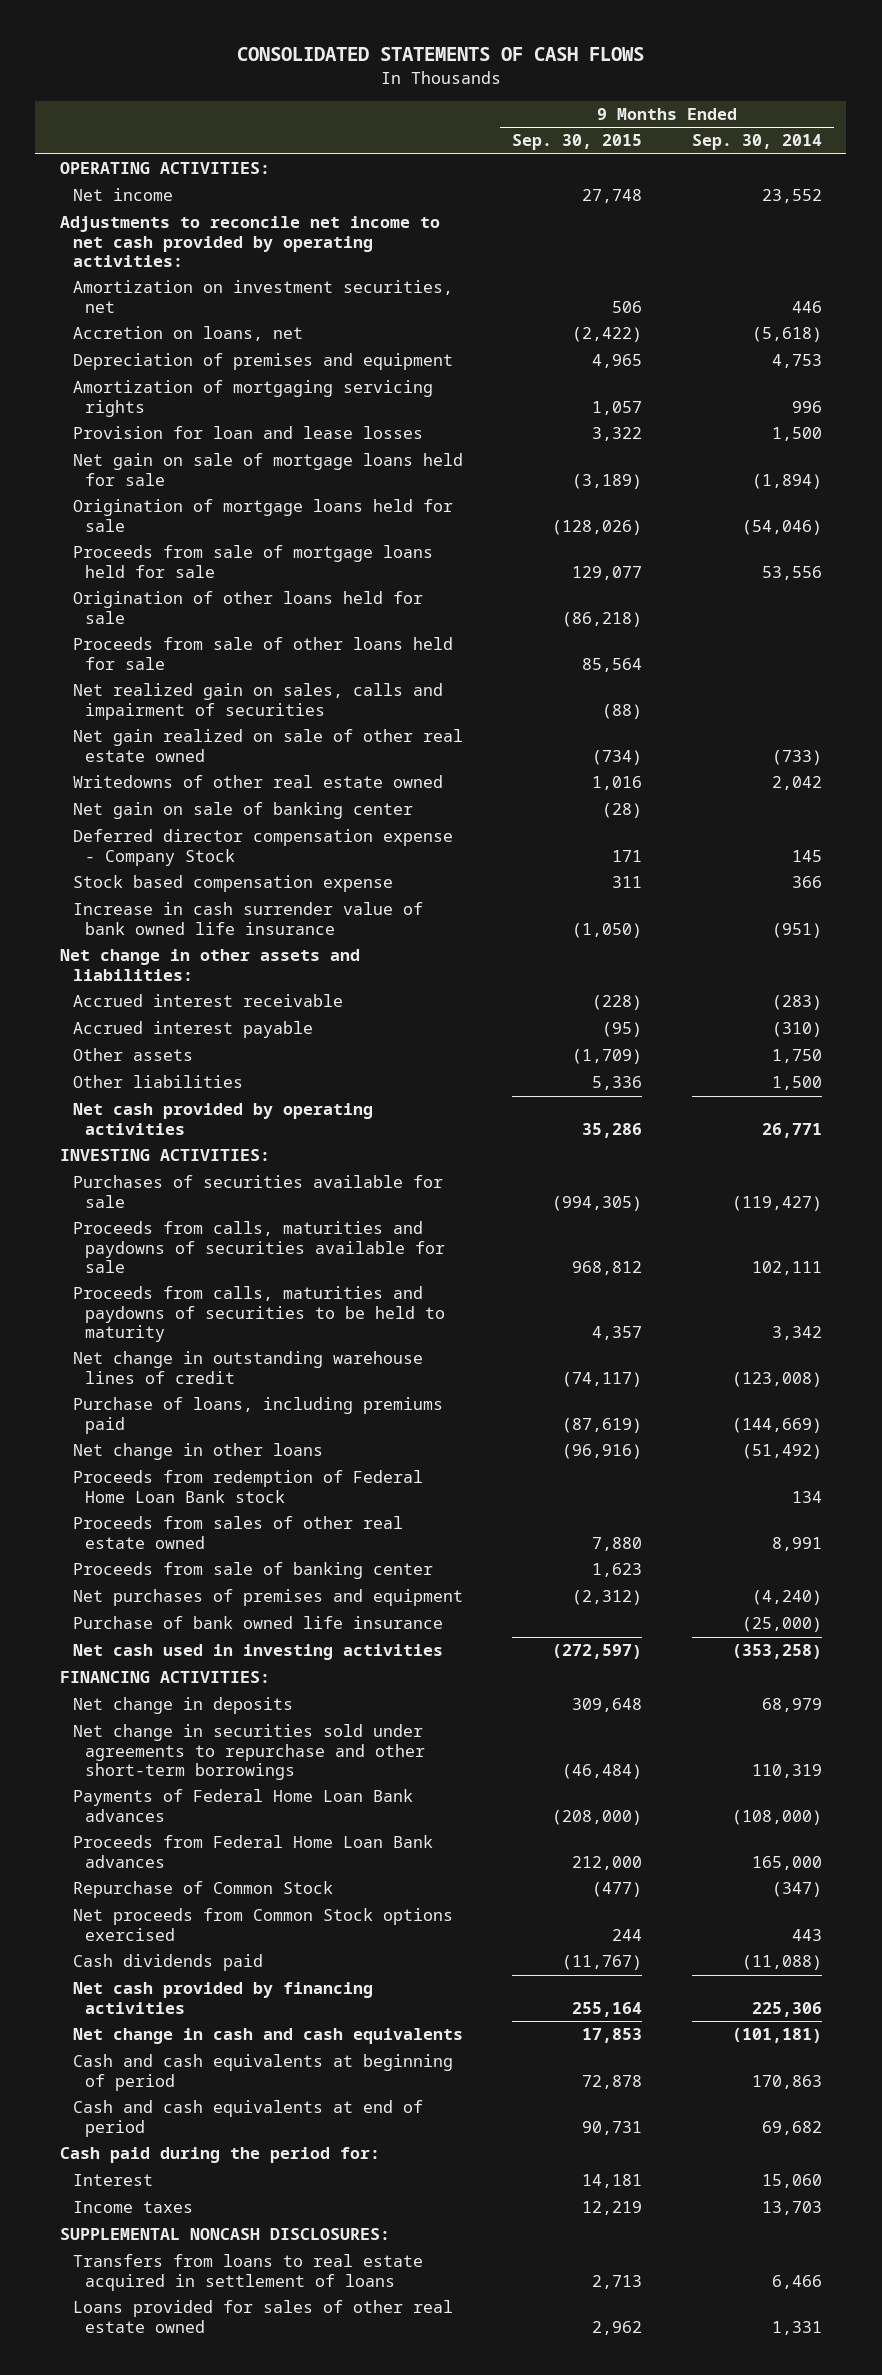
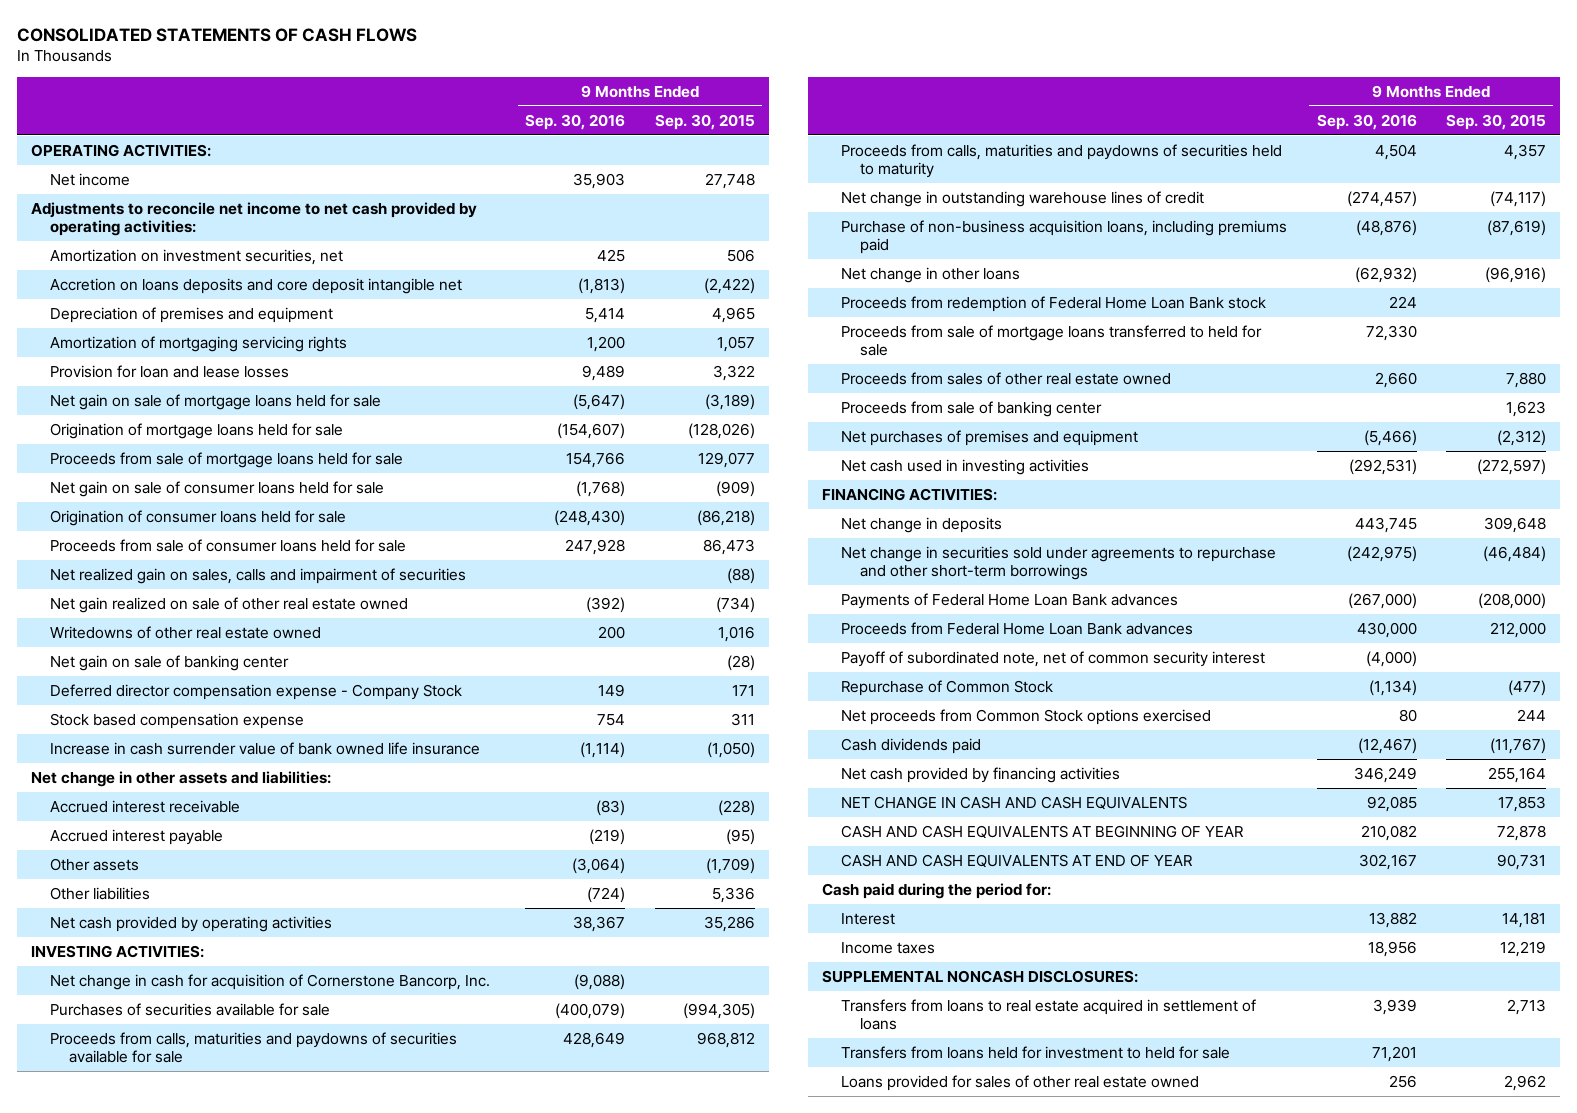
[691,134,822,151] Sep. 30, 2014 -> none
none -> [525,113,626,130] Sep. 30, 2016
[72,326,303,342] Accretion on loans, net -> [50,277,463,294] Accretion on loans deposits and core deposit intangible net
none -> [50,480,385,497] Net gain on sale of consumer loans held for sale
[72,591,423,624] Origination of other loans held for sale -> [50,509,347,526] Origination of consumer loans held for sale
[72,637,453,670] Proceeds from sale of other loans held for sale -> [50,538,407,552] Proceeds from sale of consumer loans held for sale
[582,657,643,672] 85,564 -> [702,538,755,555] 86,473
none -> [50,973,491,990] Net change in cash for acquisition of Cornerstone Bancorp, Inc.
[72,1286,446,1343] Proceeds from calls, maturities and paydowns of securities to be held to maturity -> [841,143,1283,179] Proceeds from calls, maturities and paydowns of securities held to maturity
[72,1397,443,1434] Purchase of loans, including premiums paid -> [841,219,1288,255] Purchase of non-business acquisition loans, including premiums paid
none -> [841,324,1263,357] Proceeds from sale of mortgage loans transferred to held for sale
[72,1616,443,1630] Purchase of bank owned life insurance -> none
none -> [841,650,1266,667] Payoff of subordinated note, net of common security interest
[72,2028,463,2045] Net change in cash and cash equivalents -> [841,795,1188,810] NET CHANGE IN CASH AND CASH EQUIVALENTS
[72,2054,453,2091] Cash and cash equivalents at beginning of period -> [841,824,1245,839] CASH AND CASH EQUIVALENTS AT BEGINNING OF YEAR
[72,2100,423,2137] Cash and cash equivalents at end of period -> [841,853,1194,868] CASH AND CASH EQUIVALENTS AT END OF YEAR
none -> [841,1045,1231,1059] Transfers from loans held for investment to held for sale

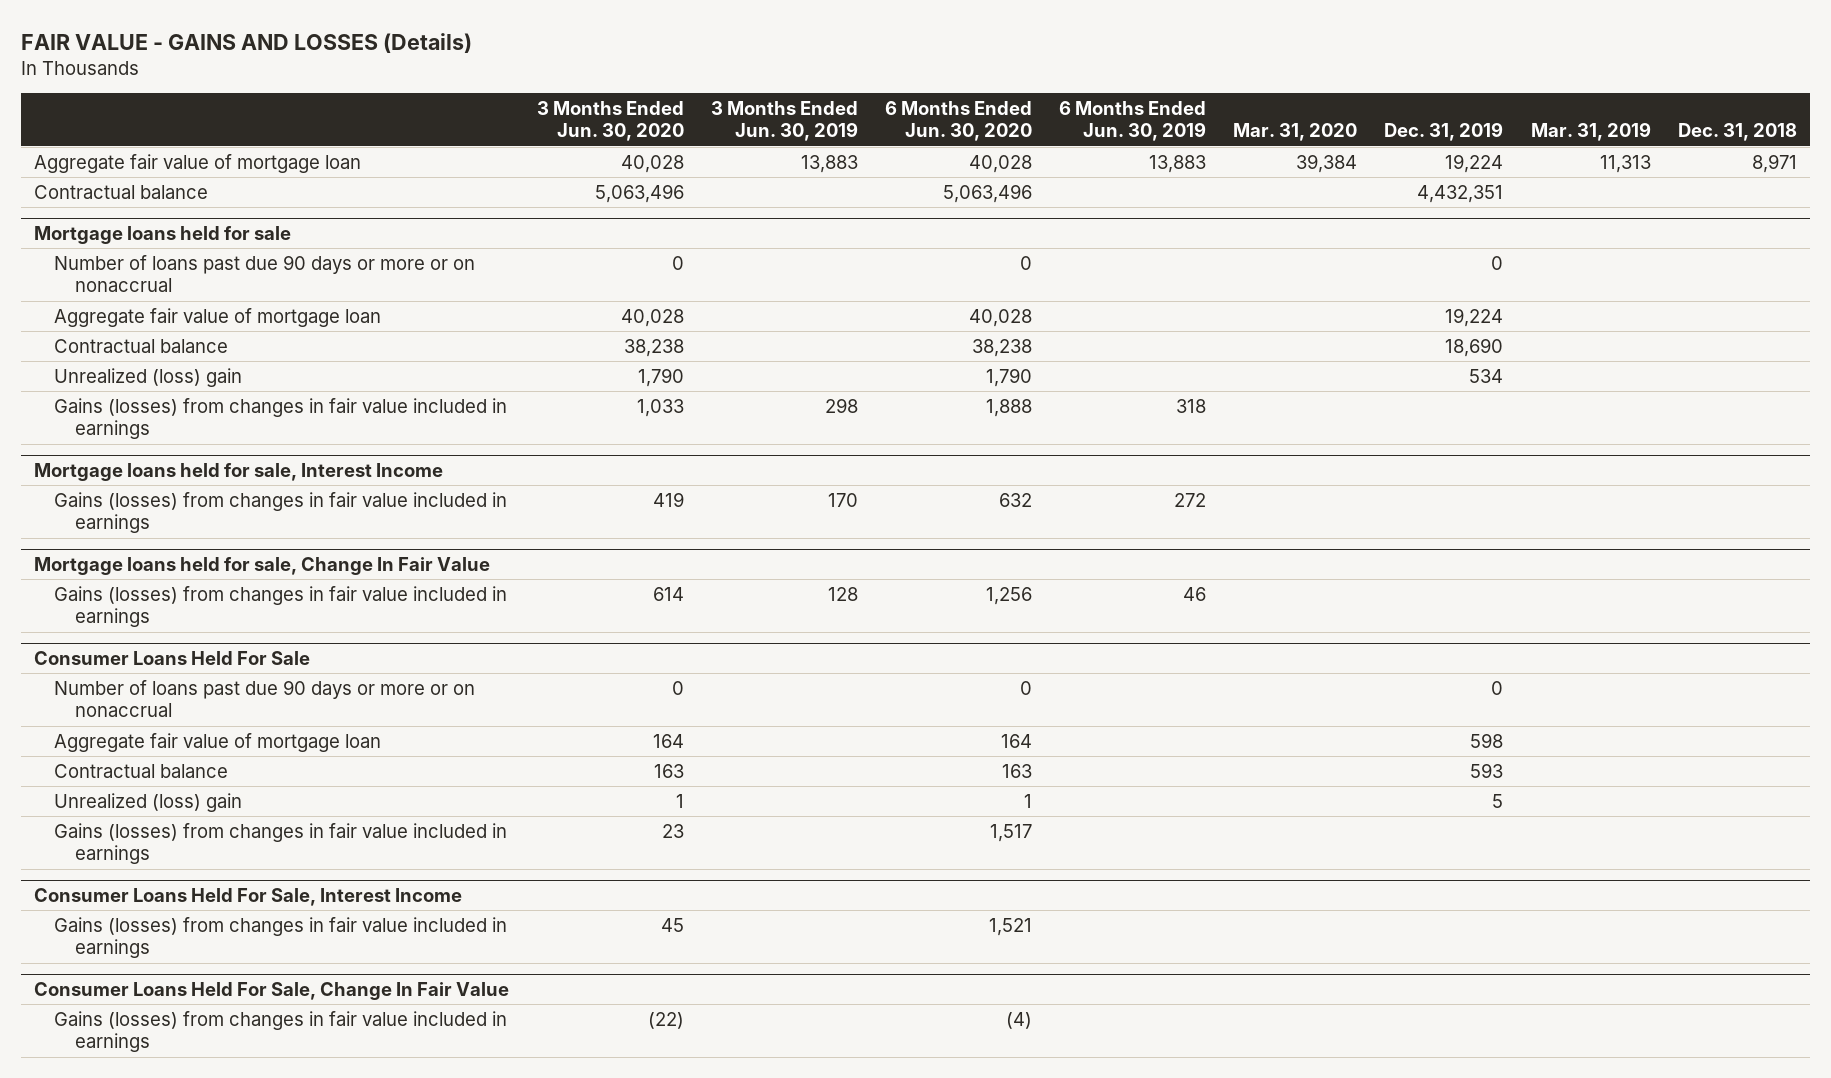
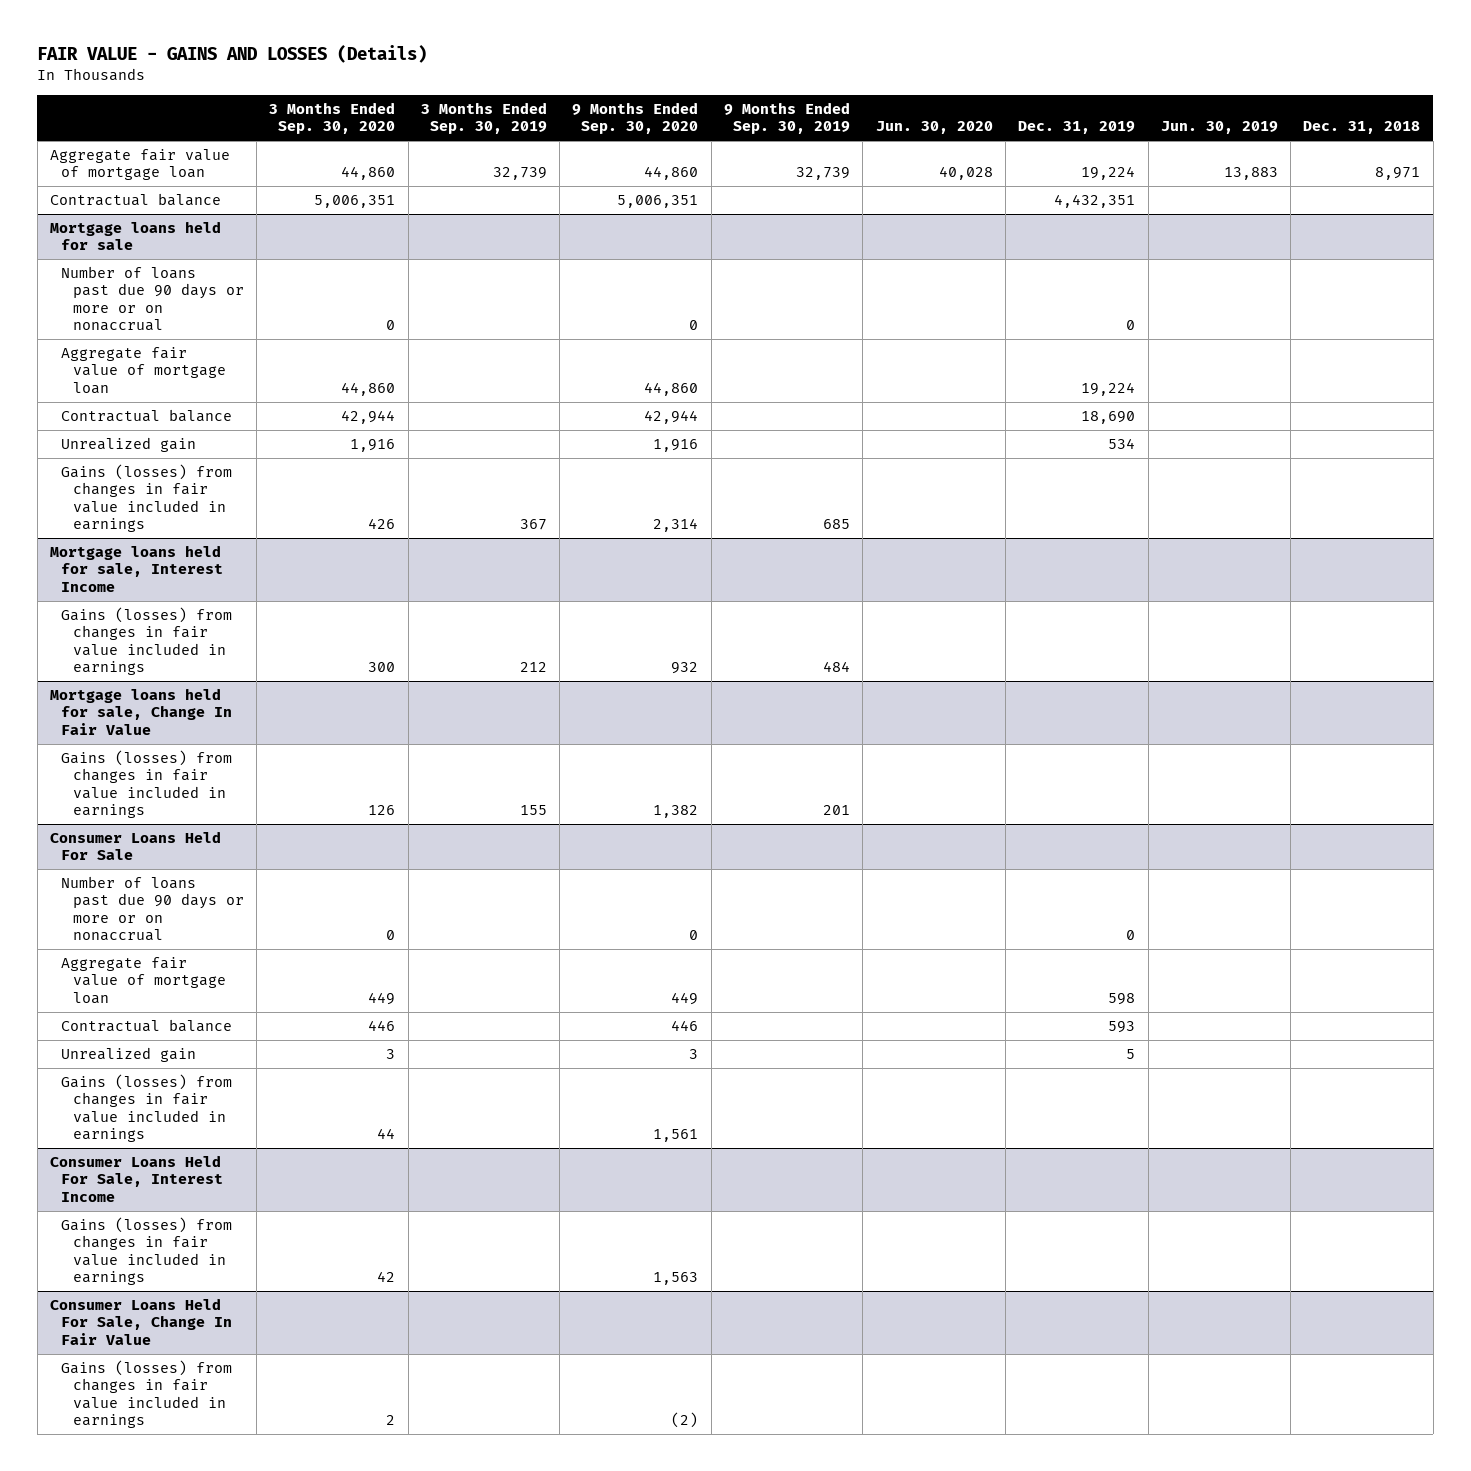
[536,101,684,142] 3 Months Ended Jun. 30, 2020 -> none
[710,101,858,142] 3 Months Ended Jun. 30, 2019 -> none
[884,101,1032,142] 6 Months Ended Jun. 30, 2020 -> none
[1059,101,1207,142] 6 Months Ended Jun. 30, 2019 -> none
[1233,123,1358,142] Mar. 31, 2020 -> none
[1530,122,1651,142] Mar. 31, 2019 -> none
none -> [269,101,396,135] 3 Months Ended Sep. 30, 2020
none -> [420,101,547,135] 3 Months Ended Sep. 30, 2019
none -> [572,101,699,135] 9 Months Ended Sep. 30, 2020
none -> [724,101,851,135] 9 Months Ended Sep. 30, 2019
none -> [875,121,993,135] Jun. 30, 2020
none -> [1160,121,1278,135] Jun. 30, 2019
[54,367,243,387] Unrealized (loss) gain -> [61,437,197,453] Unrealized gain
[54,792,243,812] Unrealized (loss) gain -> [61,1047,197,1063] Unrealized gain

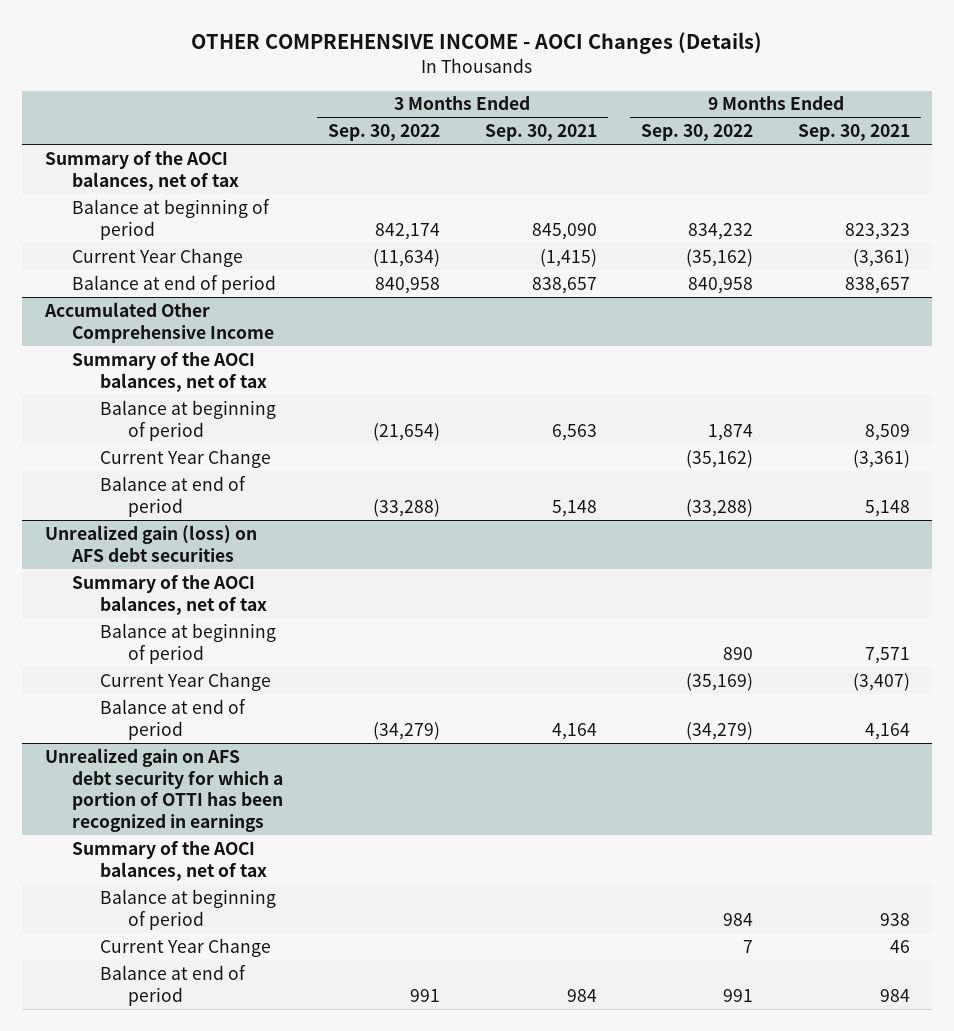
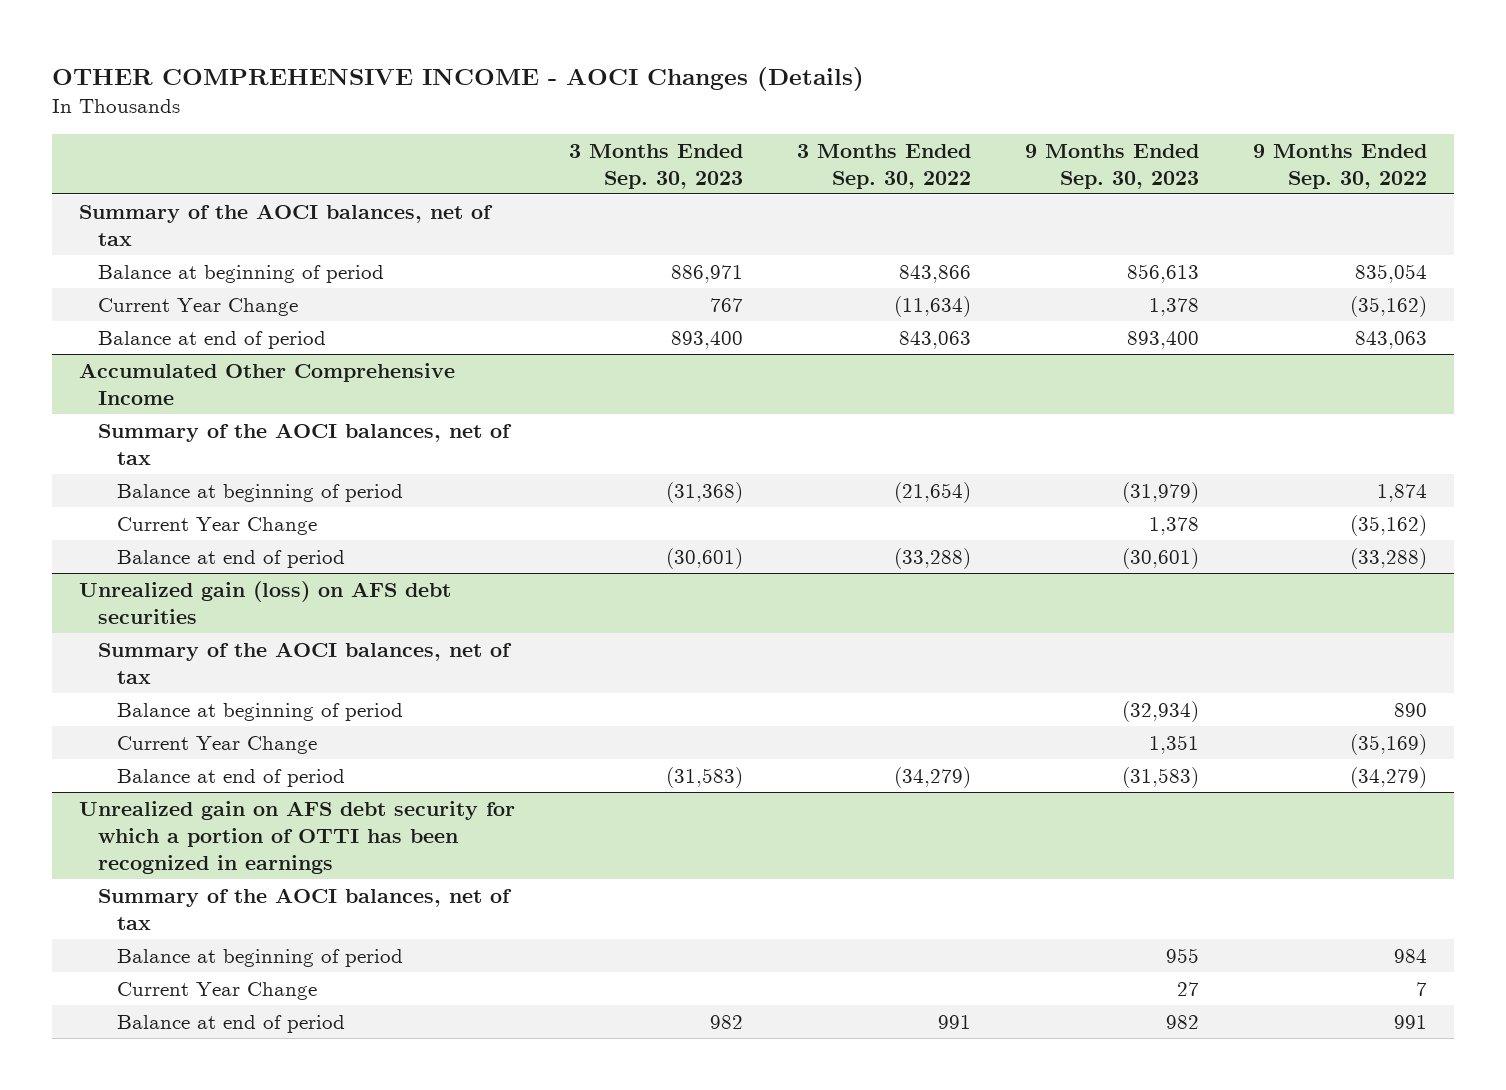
[484,124,597,142] Sep. 30, 2021 -> none
[797,124,910,142] Sep. 30, 2021 -> none
none -> [569,143,744,189] 3 Months Ended Sep. 30, 2023
none -> [1024,143,1199,189] 9 Months Ended Sep. 30, 2023
[374,222,440,240] 842,174 -> [899,264,972,283] 843,866
[688,222,754,240] 834,232 -> [1354,263,1427,283] 835,054
[374,276,440,294] 840,958 -> [899,330,972,349] 843,063
[688,276,754,294] 840,958 -> [1354,330,1427,349] 843,063

